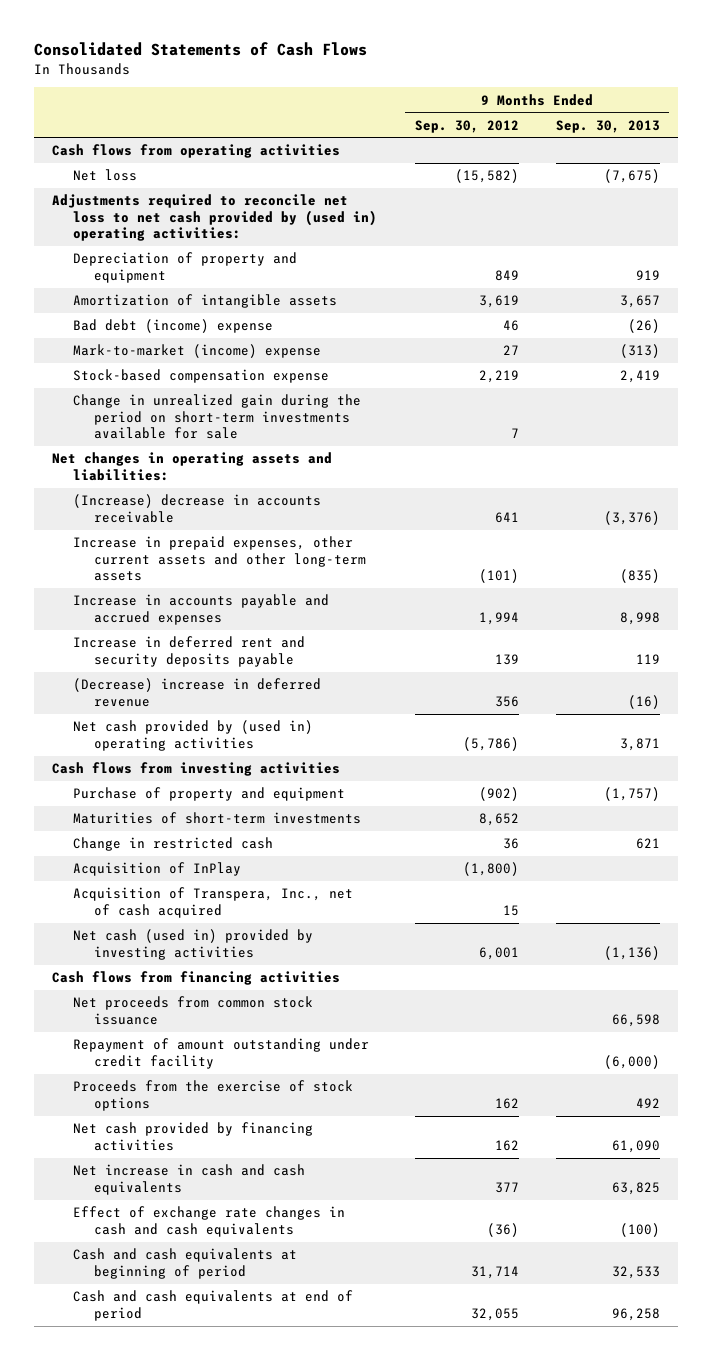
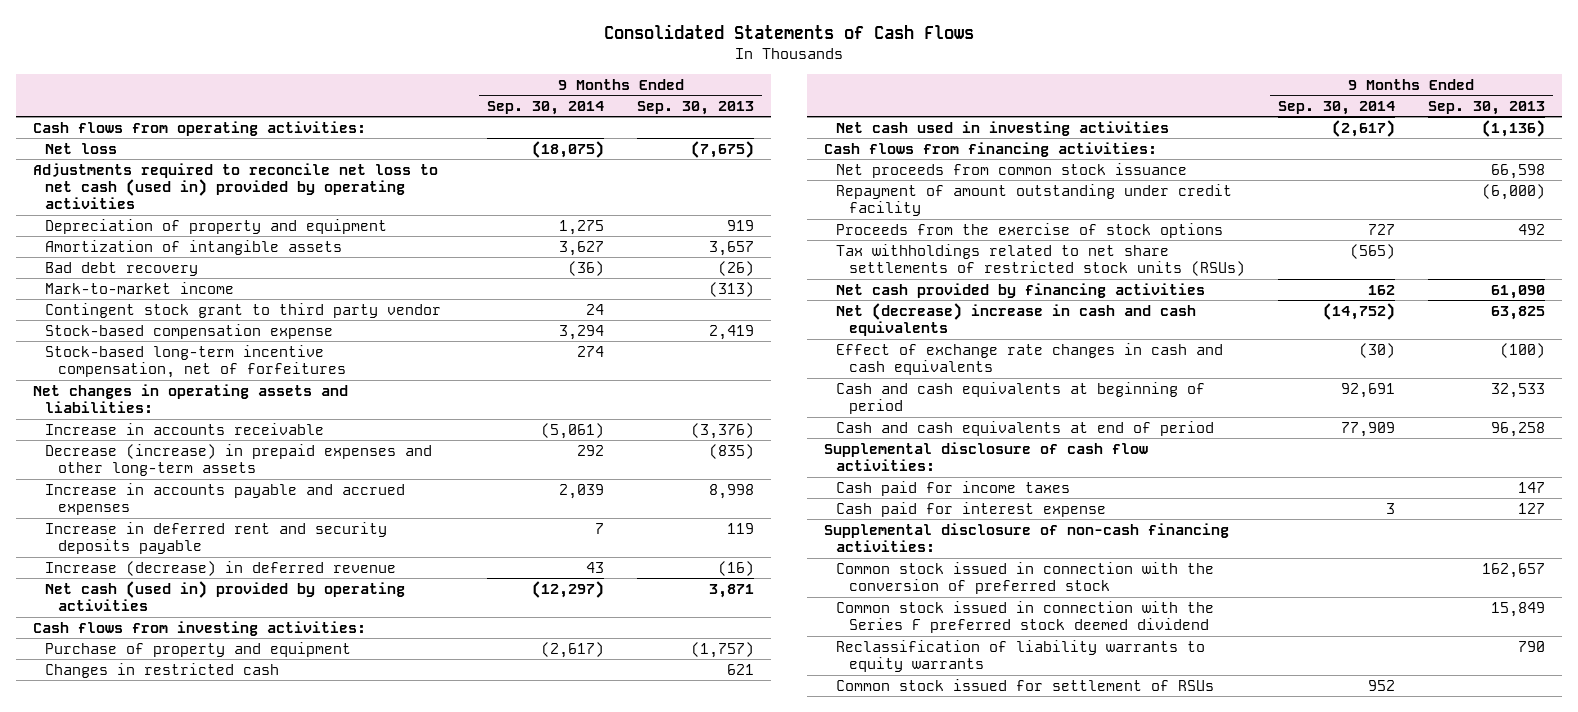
[414,119,519,133] Sep. 30, 2012 -> none
none -> [486,100,604,115] Sep. 30, 2014
[52,144,341,159] Cash flows from operating activities -> [32,120,366,136] Cash flows from operating activities:
[52,194,378,242] Adjustments required to reconcile net loss to net cash provided by (used in) operating activities: -> [32,162,438,210] Adjustments required to reconcile net loss to net cash (used in) provided by operating activities
[73,319,274,334] Bad debt (income) expense -> [45,261,199,276] Bad debt recovery
[73,344,322,359] Mark-to-market (income) expense -> [45,281,235,294] Mark-to-market income
none -> [45,302,442,318] Contingent stock grant to third party vendor
[73,394,362,440] Change in unrealized gain during the period on short-term investments available for sale -> none
none -> [45,344,346,378] Stock-based long-term incentive compensation, net of forfeitures
[73,494,322,523] (Increase) decrease in accounts receivable -> [45,422,325,435] Increase in accounts receivable
[73,536,367,582] Increase in prepaid expenses, other current assets and other long-term assets -> [45,443,433,476] Decrease (increase) in prepaid expenses and other long-term assets
[73,678,322,707] (Decrease) increase in deferred revenue -> [45,560,397,576] Increase (decrease) in deferred revenue
[73,720,314,751] Net cash provided by (used in) operating activities -> [45,580,406,611] Net cash (used in) provided by operating activities
[52,762,341,777] Cash flows from investing activities -> [32,620,366,636] Cash flows from investing activities:
[73,812,362,825] Maturities of short-term investments -> none
[73,862,242,877] Acquisition of InPlay -> none
[73,887,354,918] Acquisition of Transpera, Inc., net of cash acquired -> none
[73,837,274,852] Change in restricted cash -> [45,662,280,678] Changes in restricted cash
[73,929,314,960] Net cash (used in) provided by investing activities -> [836,120,1170,136] Net cash used in investing activities
[52,971,341,986] Cash flows from financing activities -> [823,141,1157,157] Cash flows from financing activities:
none -> [836,243,1245,276] Tax withholdings related to net share settlements of restricted stock units (RSUs)
[73,1164,306,1195] Net increase in cash and cash equivalents -> [836,302,1197,336] Net (decrease) increase in cash and cash equivalents
none -> [823,441,1148,471] Supplemental disclosure of cash flow activities:
none -> [836,480,1071,496] Cash paid for income taxes
none -> [836,501,1107,517] Cash paid for interest expense
none -> [823,522,1229,552] Supplemental disclosure of non-cash financing activities:
none -> [836,561,1215,594] Common stock issued in connection with the conversion of preferred stock
none -> [836,600,1215,633] Common stock issued in connection with the Series F preferred stock deemed dividend
none -> [836,639,1206,672] Reclassification of liability warrants to equity warrants
none -> [836,678,1215,691] Common stock issued for settlement of RSUs

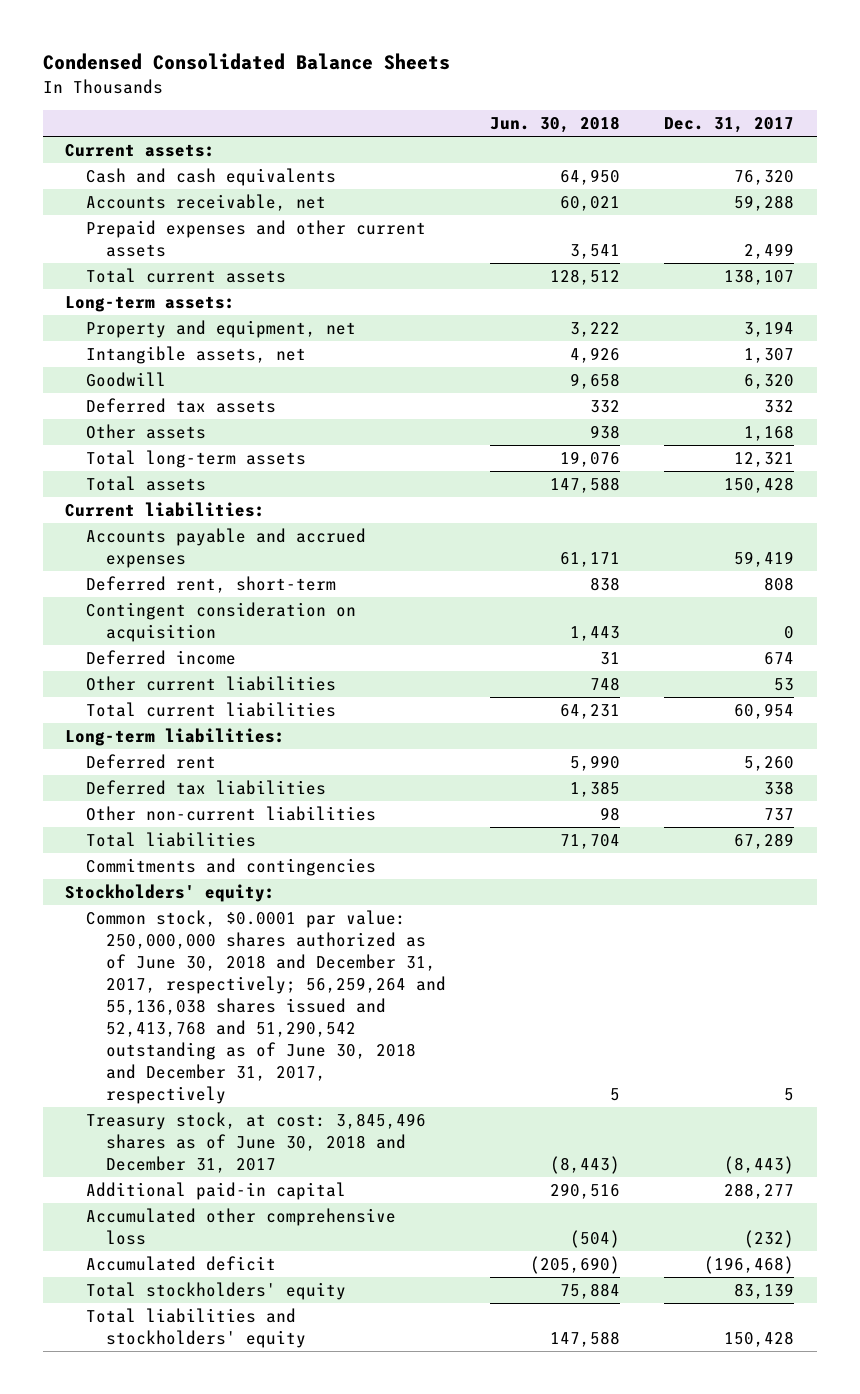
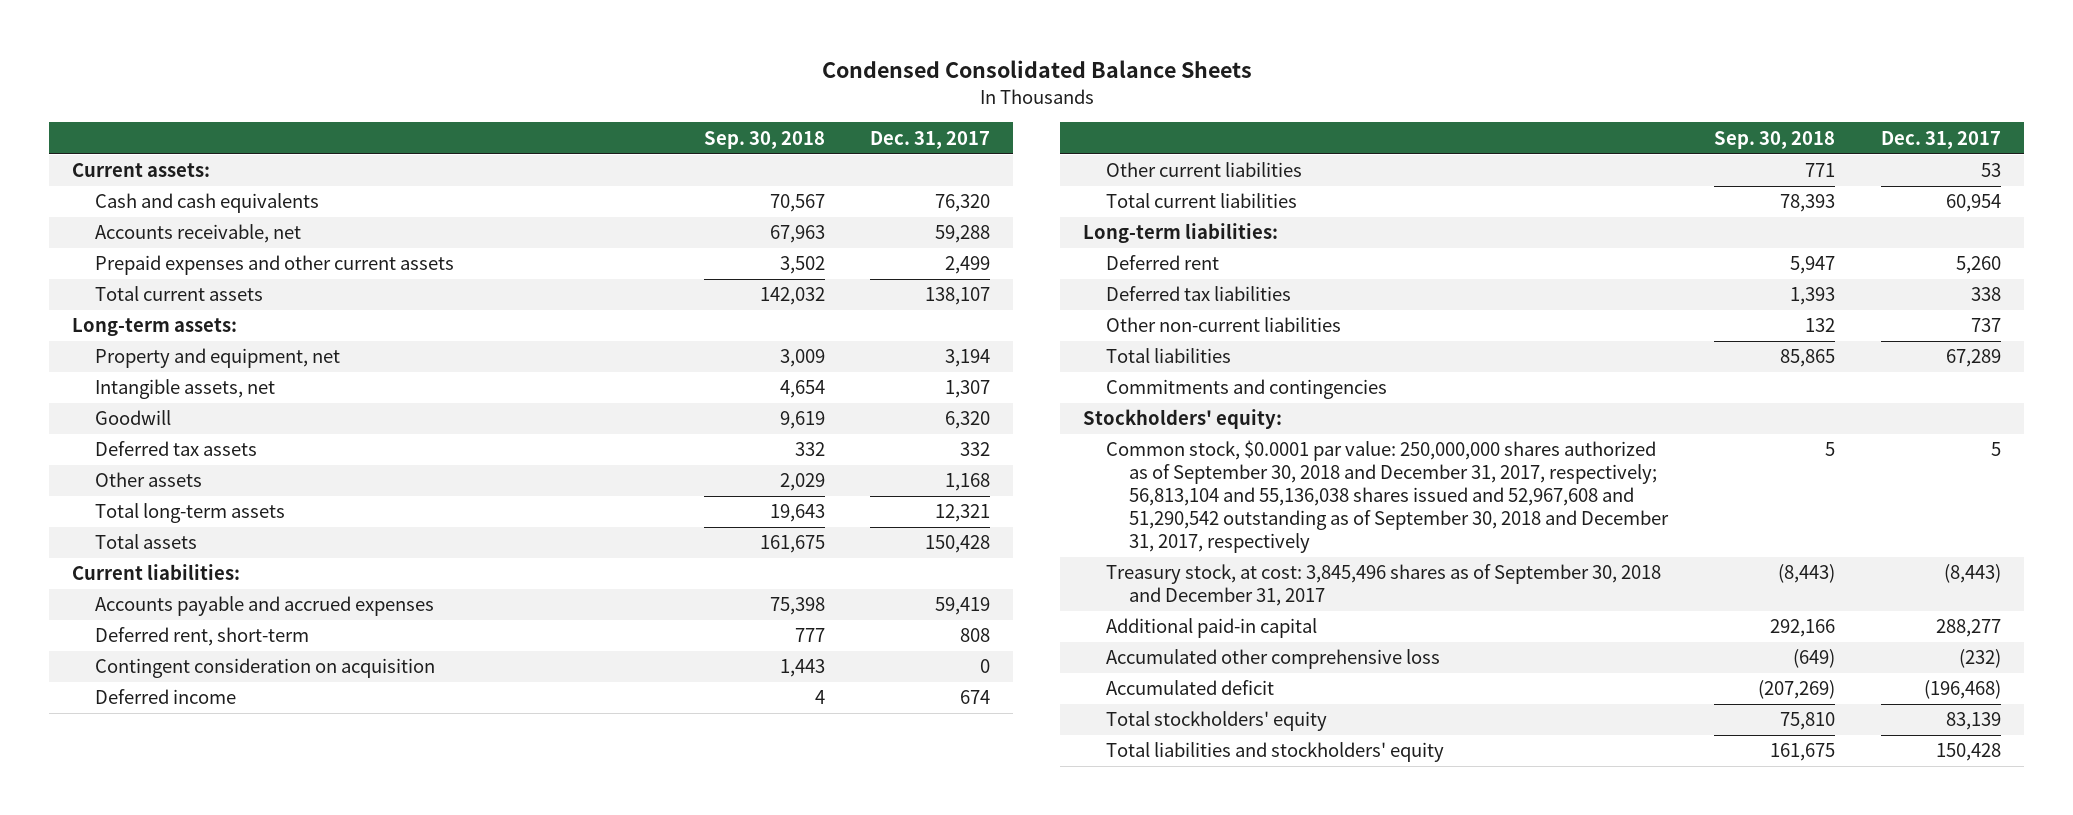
[490,115,621,133] Jun. 30, 2018 -> none
none -> [703,130,825,149] Sep. 30, 2018
[85,910,447,1104] Common stock, $0.0001 par value: 250,000,000 shares authorized as of June 30, 2018 and December 31, 2017, respectively; 56,259,264 and 55,136,038 shares issued and 52,413,768 and 51,290,542 outstanding as of June 30, 2018 and December 31, 2017, respectively -> [1106,440,1670,554] Common stock, $0.0001 par value: 250,000,000 shares authorized as of September 30, 2018 and December 31, 2017, respectively; 56,813,104 and 55,136,038 shares issued and 52,967,608 and 51,290,542 outstanding as of September 30, 2018 and December 31, 2017, respectively
[85,1112,426,1174] Treasury stock, at cost: 3,845,496 shares as of June 30, 2018 and December 31, 2017 -> [1106,564,1662,607] Treasury stock, at cost: 3,845,496 shares as of September 30, 2018 and December 31, 2017

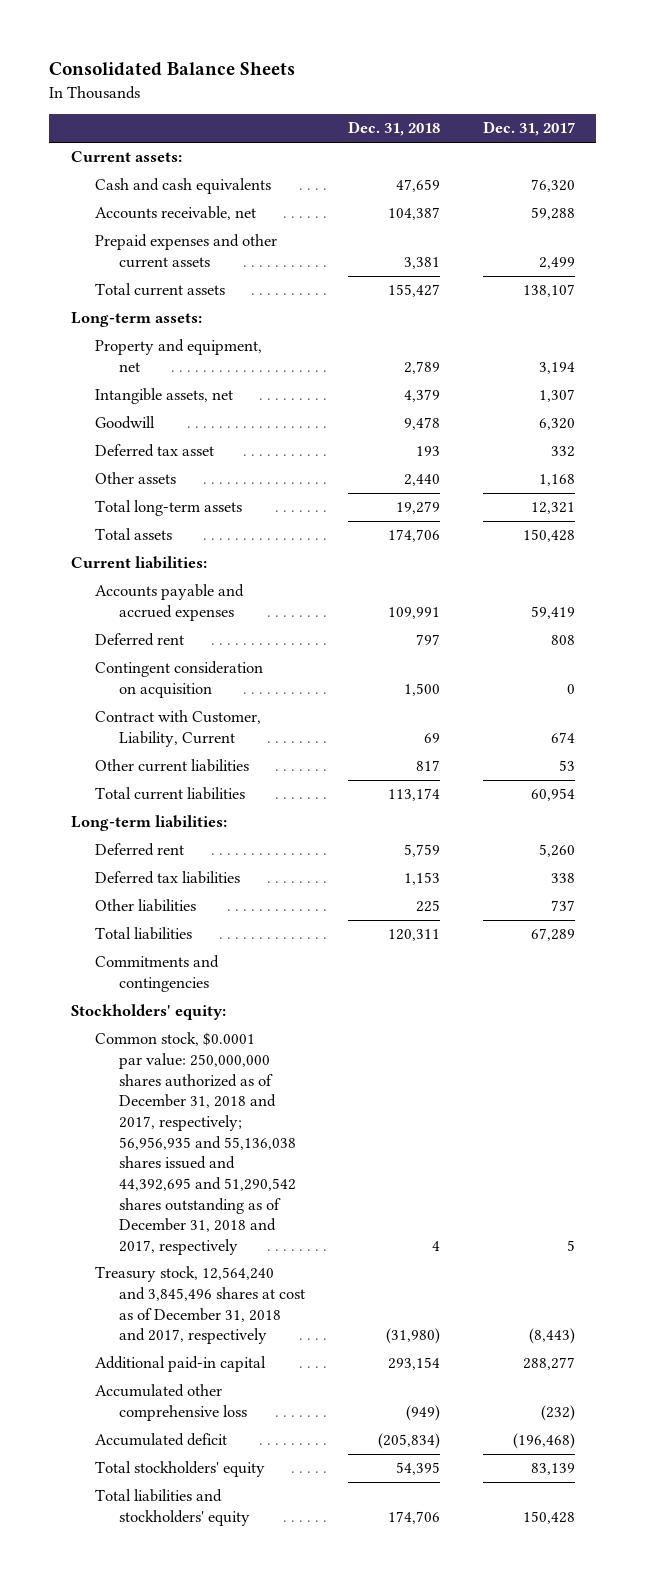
[821,60,1252,79] Condensed Consolidated Balance Sheets -> [49,62,296,77] Consolidated Balance Sheets
[703,130,825,149] Sep. 30, 2018 -> none
none -> [348,121,441,137] Dec. 31, 2018
[95,441,258,457] Deferred tax assets -> [95,444,215,458] Deferred tax asset
[95,627,310,647] Deferred rent, short-term -> [95,633,185,647] Deferred rent
[95,689,237,705] Deferred income -> [95,710,262,747] Contract with Customer, Liability, Current
[1106,317,1342,333] Other non-current liabilities -> [95,899,197,913] Other liabilities
[1106,440,1670,554] Common stock, $0.0001 par value: 250,000,000 shares authorized as of September 30, 2018 and December 31, 2017, respectively; 56,813,104 and 55,136,038 shares issued and 52,967,608 and 51,290,542 outstanding as of September 30, 2018 and December 31, 2017, respectively -> [95,1032,297,1255] Common stock, $0.0001 par value: 250,000,000 shares authorized as of December 31, 2018 and 2017, respectively; 56,956,935 and 55,136,038 shares issued and 44,392,695 and 51,290,542 shares outstanding as of December 31, 2018 and 2017, respectively
[1106,564,1662,607] Treasury stock, at cost: 3,845,496 shares as of September 30, 2018 and December 31, 2017 -> [95,1266,306,1345] Treasury stock, 12,564,240 and 3,845,496 shares at cost as of December 31, 2018 and 2017, respectively

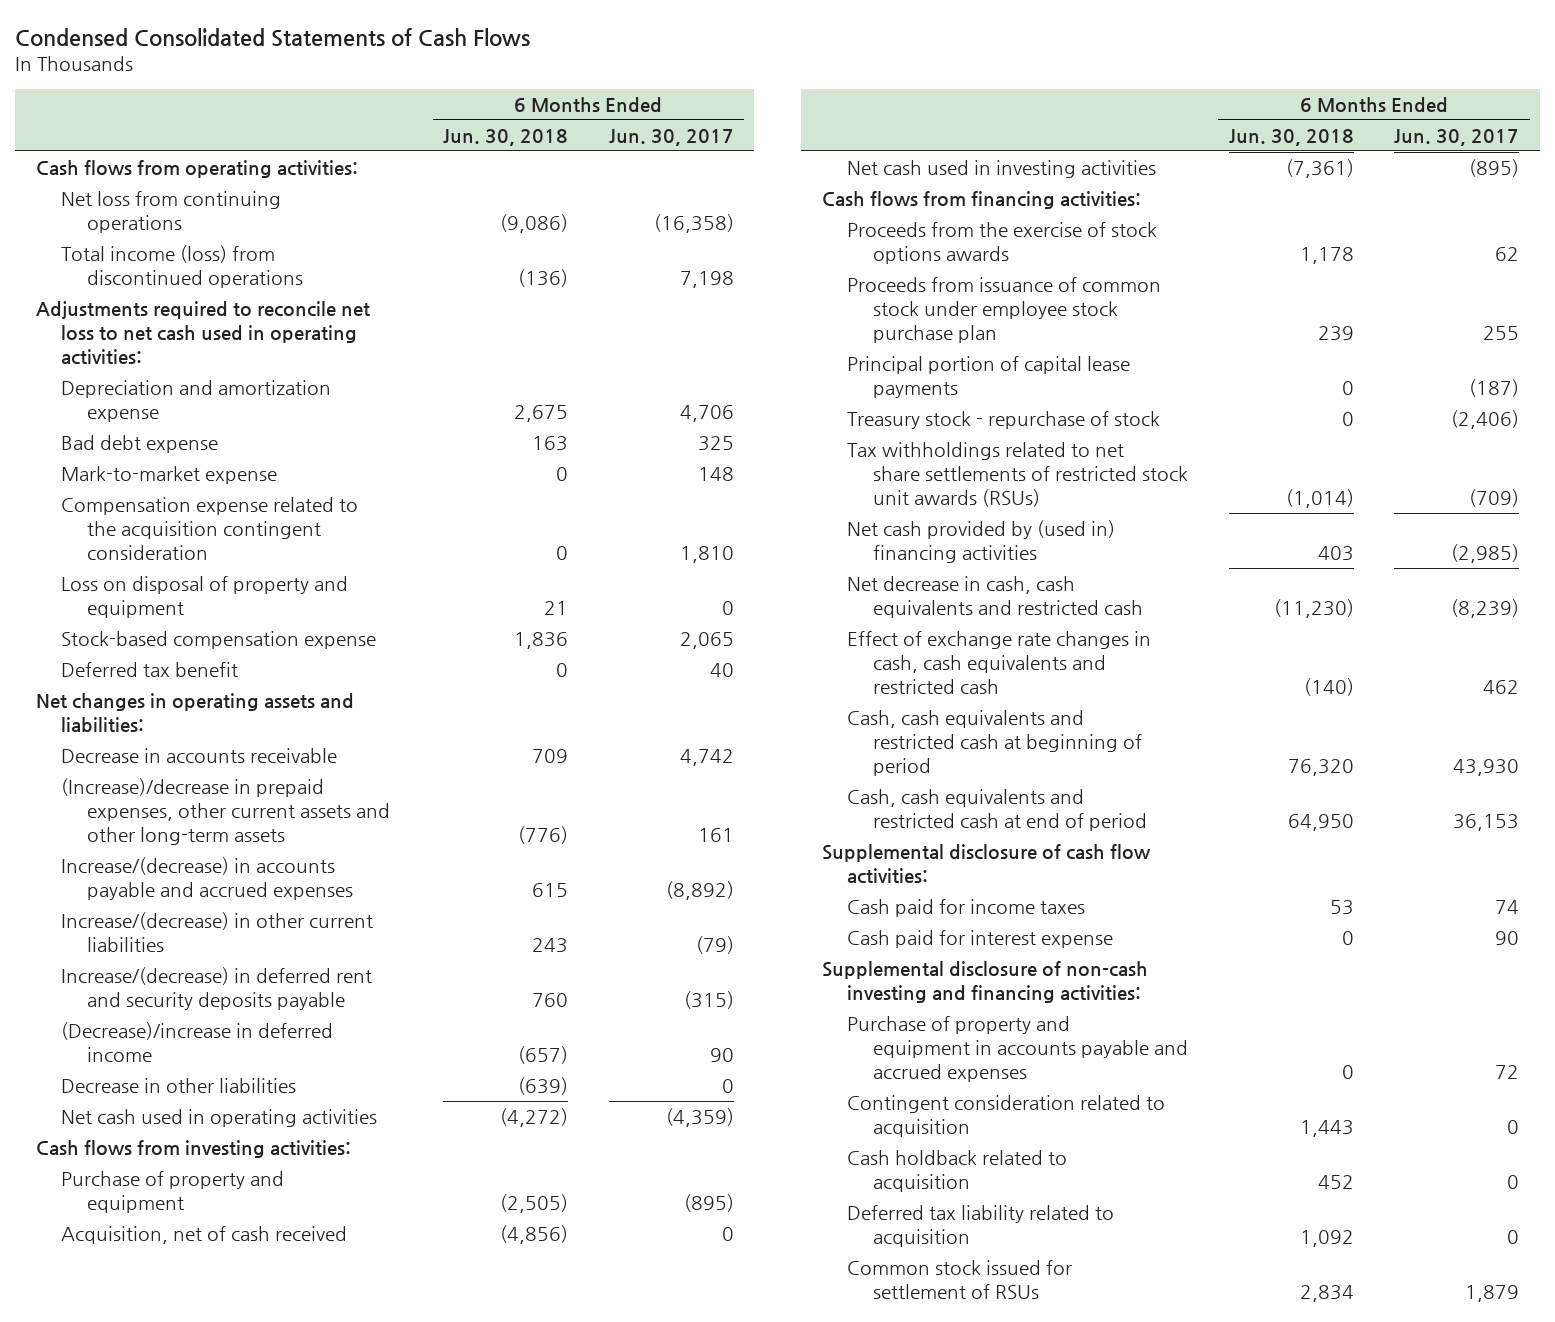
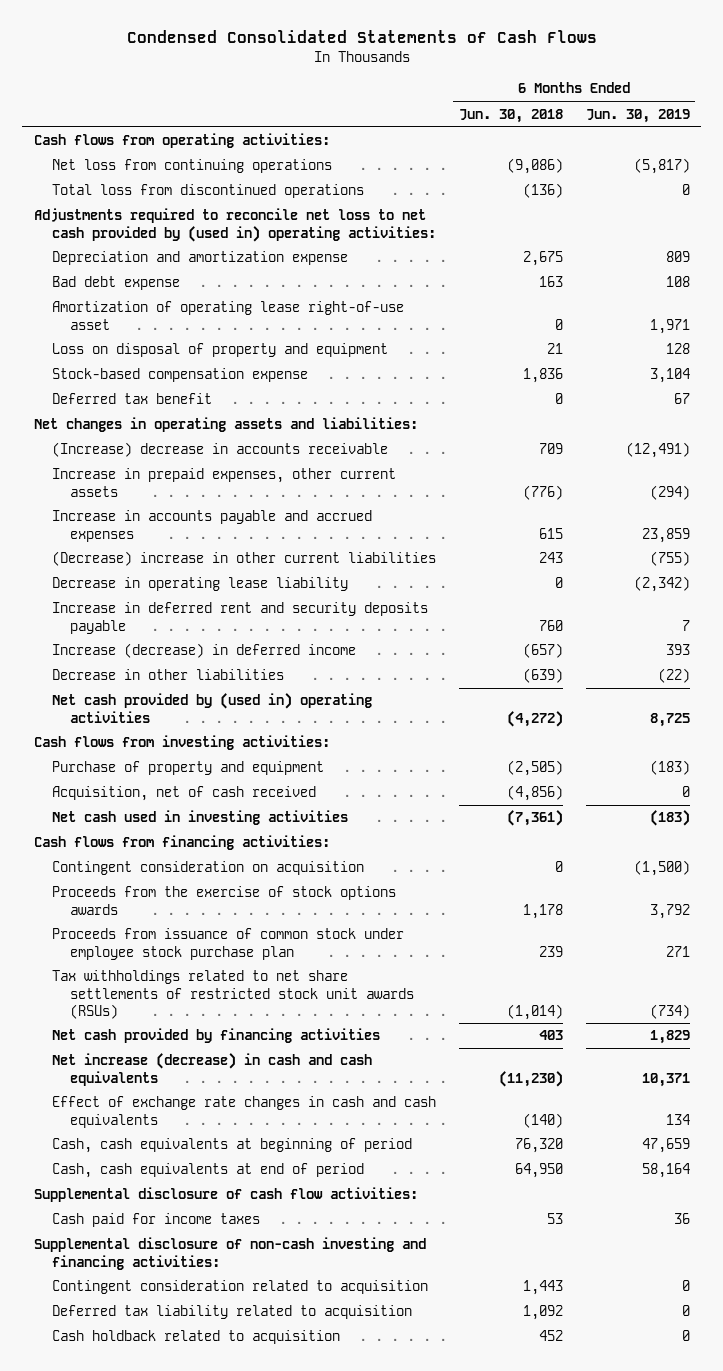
[608,128,734,146] Jun. 30, 2017 -> none
none -> [585,108,690,123] Jun. 30, 2019
[61,244,304,289] Total income (loss) from discontinued operations -> [51,184,364,199] Total loss from discontinued operations
[35,300,370,366] Adjustments required to reconcile net loss to net cash used in operating activities: -> [33,208,436,242] Adjustments required to reconcile net loss to net cash provided by (used in) operating activities:
[61,465,278,484] Mark-to-market expense -> none
[61,496,359,561] Compensation expense related to the acquisition contingent consideration -> none
none -> [51,301,404,330] Amortization of operating lease right-of-use asset
[61,747,338,763] Decrease in accounts receivable -> [51,442,388,458] (Increase) decrease in accounts receivable
[61,777,391,846] (Increase)/decrease in prepaid expenses, other current assets and other long-term assets -> [51,468,396,497] Increase in prepaid expenses, other current assets
[61,856,354,901] Increase/(decrease) in accounts payable and accrued expenses -> [51,510,372,542] Increase in accounts payable and accrued expenses
[61,911,374,953] Increase/(decrease) in other current liabilities -> [51,551,436,567] (Decrease) increase in other current liabilities
none -> [51,577,348,592] Decrease in operating lease liability
[61,966,373,1011] Increase/(decrease) in deferred rent and security deposits payable -> [51,602,428,634] Increase in deferred rent and security deposits payable
[61,1021,334,1063] (Decrease)/increase in deferred income -> [51,643,356,659] Increase (decrease) in deferred income
[61,1108,378,1127] Net cash used in operating activities -> [51,693,372,723] Net cash provided by (used in) operating activities
none -> [51,861,364,876] Contingent consideration on acquisition
[847,355,1131,399] Principal portion of capital lease payments -> none
[847,410,1161,429] Treasury stock - repurchase of stock -> none
[847,519,1116,564] Net cash provided by (used in) financing activities -> [51,1028,380,1044] Net cash provided by financing activities
[847,575,1143,619] Net decrease in cash, cash equivalents and restricted cash -> [51,1053,372,1086] Net increase (decrease) in cash and cash equivalents
[847,630,1152,695] Effect of exchange rate changes in cash, cash equivalents and restricted cash -> [51,1096,436,1128] Effect of exchange rate changes in cash and cash equivalents
[847,709,1142,777] Cash, cash equivalents and restricted cash at beginning of period -> [51,1138,412,1154] Cash, cash equivalents at beginning of period
[847,788,1147,832] Cash, cash equivalents and restricted cash at end of period -> [51,1163,364,1179] Cash, cash equivalents at end of period
[847,929,1114,948] Cash paid for interest expense -> none
[847,1015,1188,1083] Purchase of property and equipment in accounts payable and accrued expenses -> none
[847,1259,1073,1300] Common stock issued for settlement of RSUs -> none
[847,1149,1068,1193] Cash holdback related to acquisition -> [51,1330,340,1345] Cash holdback related to acquisition

